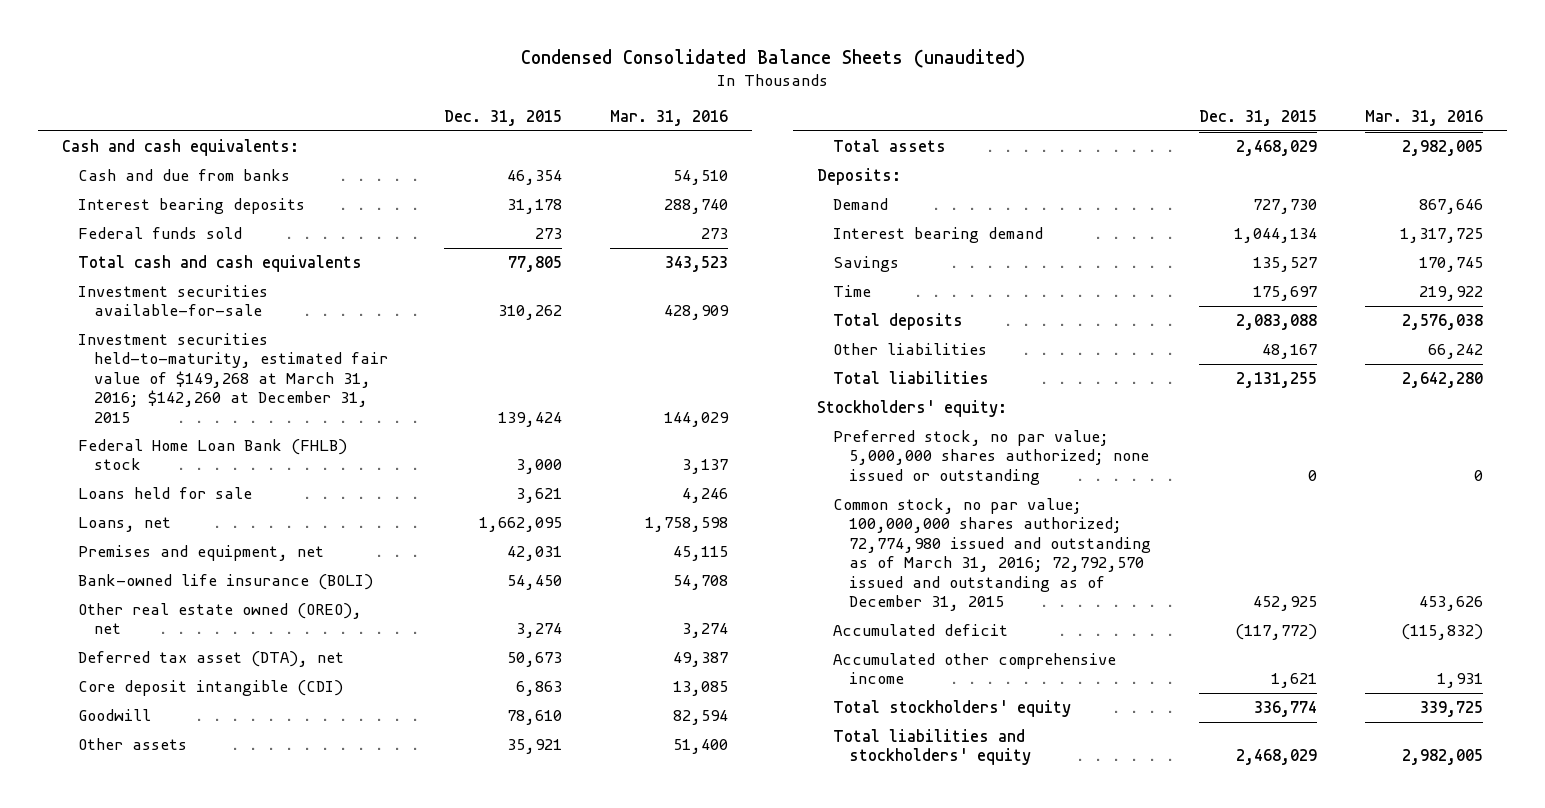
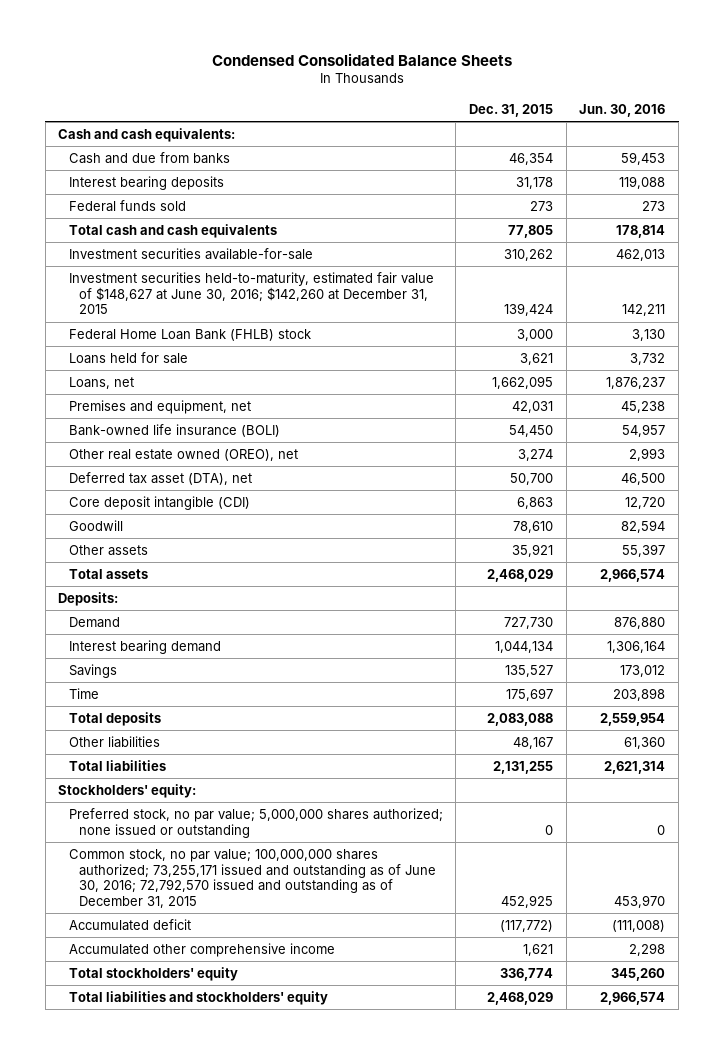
[520,48,1025,68] Condensed Consolidated Balance Sheets (unaudited) -> [211,52,512,66] Condensed Consolidated Balance Sheets
[610,110,729,127] Mar. 31, 2016 -> none
none -> [579,103,666,117] Jun. 30, 2016
[77,333,388,423] Investment securities held-to-maturity, estimated fair value of $149,268 at March 31, 2016; $142,260 at December 31, 2015 -> [68,272,434,315] Investment securities held-to-maturity, estimated fair value of $148,627 at June 30, 2016; $142,260 at December 31, 2015
[506,652,562,668] 50,673 -> [509,473,553,486] 50,700
[832,498,1151,612] Common stock, no par value; 100,000,000 shares authorized; 72,774,980 issued and outstanding as of March 31, 2016; 72,792,570 issued and outstanding as of December 31, 2015 -> [68,849,436,909] Common stock, no par value; 100,000,000 shares authorized; 73,255,171 issued and outstanding as of June 30, 2016; 72,792,570 issued and outstanding as of December 31, 2015

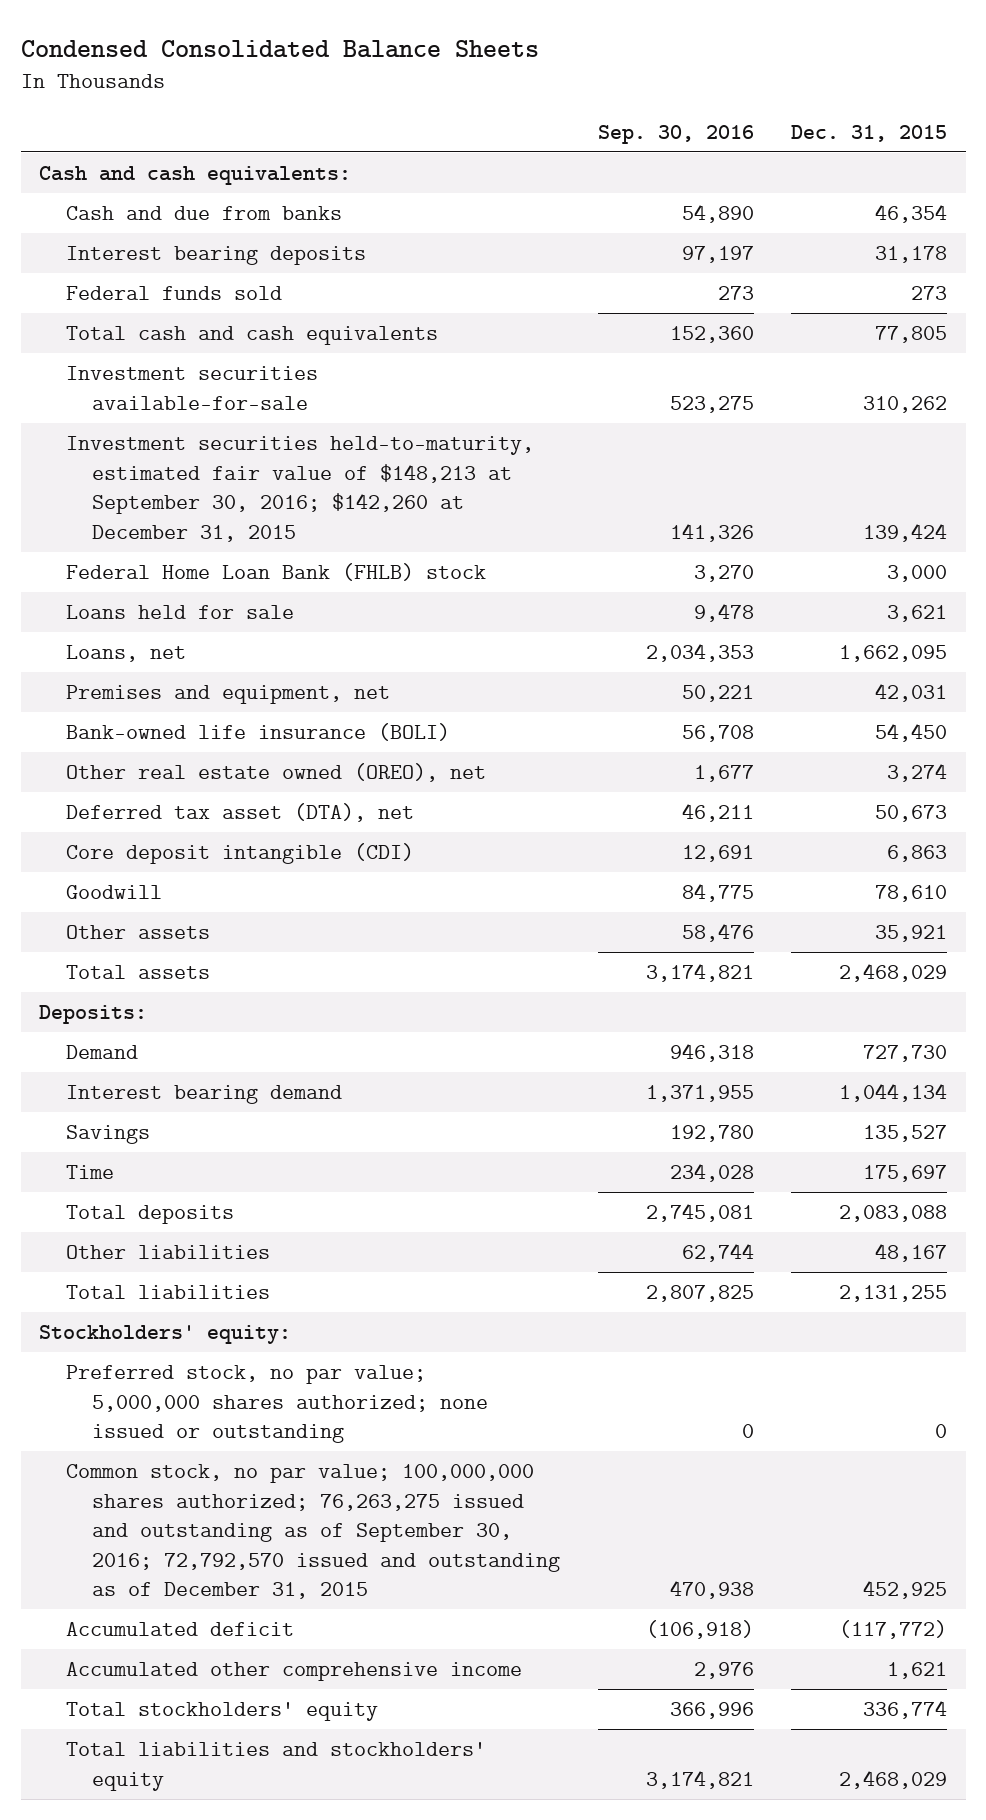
[579,103,666,117] Jun. 30, 2016 -> none
none -> [597,124,754,144] Sep. 30, 2016
[68,272,434,315] Investment securities held-to-maturity, estimated fair value of $148,627 at June 30, 2016; $142,260 at December 31, 2015 -> [65,436,534,542] Investment securities held-to-maturity, estimated fair value of $148,213 at September 30, 2016; $142,260 at December 31, 2015
[509,473,553,486] 50,700 -> [874,805,947,823] 50,673
[68,849,436,909] Common stock, no par value; 100,000,000 shares authorized; 73,255,171 issued and outstanding as of June 30, 2016; 72,792,570 issued and outstanding as of December 31, 2015 -> [65,1464,561,1600] Common stock, no par value; 100,000,000 shares authorized; 76,263,275 issued and outstanding as of September 30, 2016; 72,792,570 issued and outstanding as of December 31, 2015

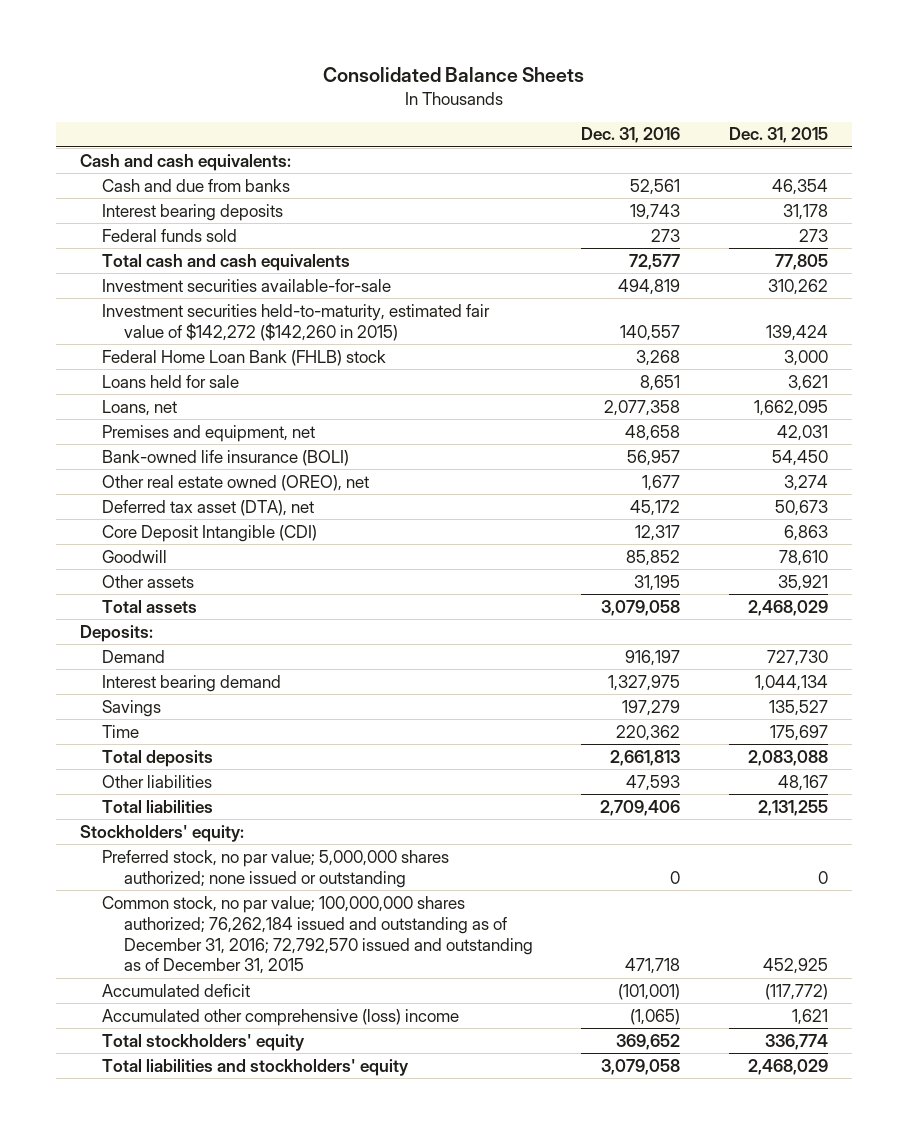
[20,39,539,58] Condensed Consolidated Balance Sheets -> [322,67,584,83] Consolidated Balance Sheets
[597,124,754,144] Sep. 30, 2016 -> none
none -> [581,127,681,144] Dec. 31, 2016
[65,436,534,542] Investment securities held-to-maturity, estimated fair value of $148,213 at September 30, 2016; $142,260 at December 31, 2015 -> [102,303,491,341] Investment securities held-to-maturity, estimated fair value of $142,272 ($142,260 in 2015)
[65,843,414,865] Core deposit intangible (CDI) -> [102,524,318,542] Core Deposit Intangible (CDI)
[65,1464,561,1600] Common stock, no par value; 100,000,000 shares authorized; 76,263,275 issued and outstanding as of September 30, 2016; 72,792,570 issued and outstanding as of December 31, 2015 -> [102,895,533,975] Common stock, no par value; 100,000,000 shares authorized; 76,262,184 issued and outstanding as of December 31, 2016; 72,792,570 issued and outstanding as of December 31, 2015
[65,1662,522,1682] Accumulated other comprehensive income -> [102,1008,460,1026] Accumulated other comprehensive (loss) income

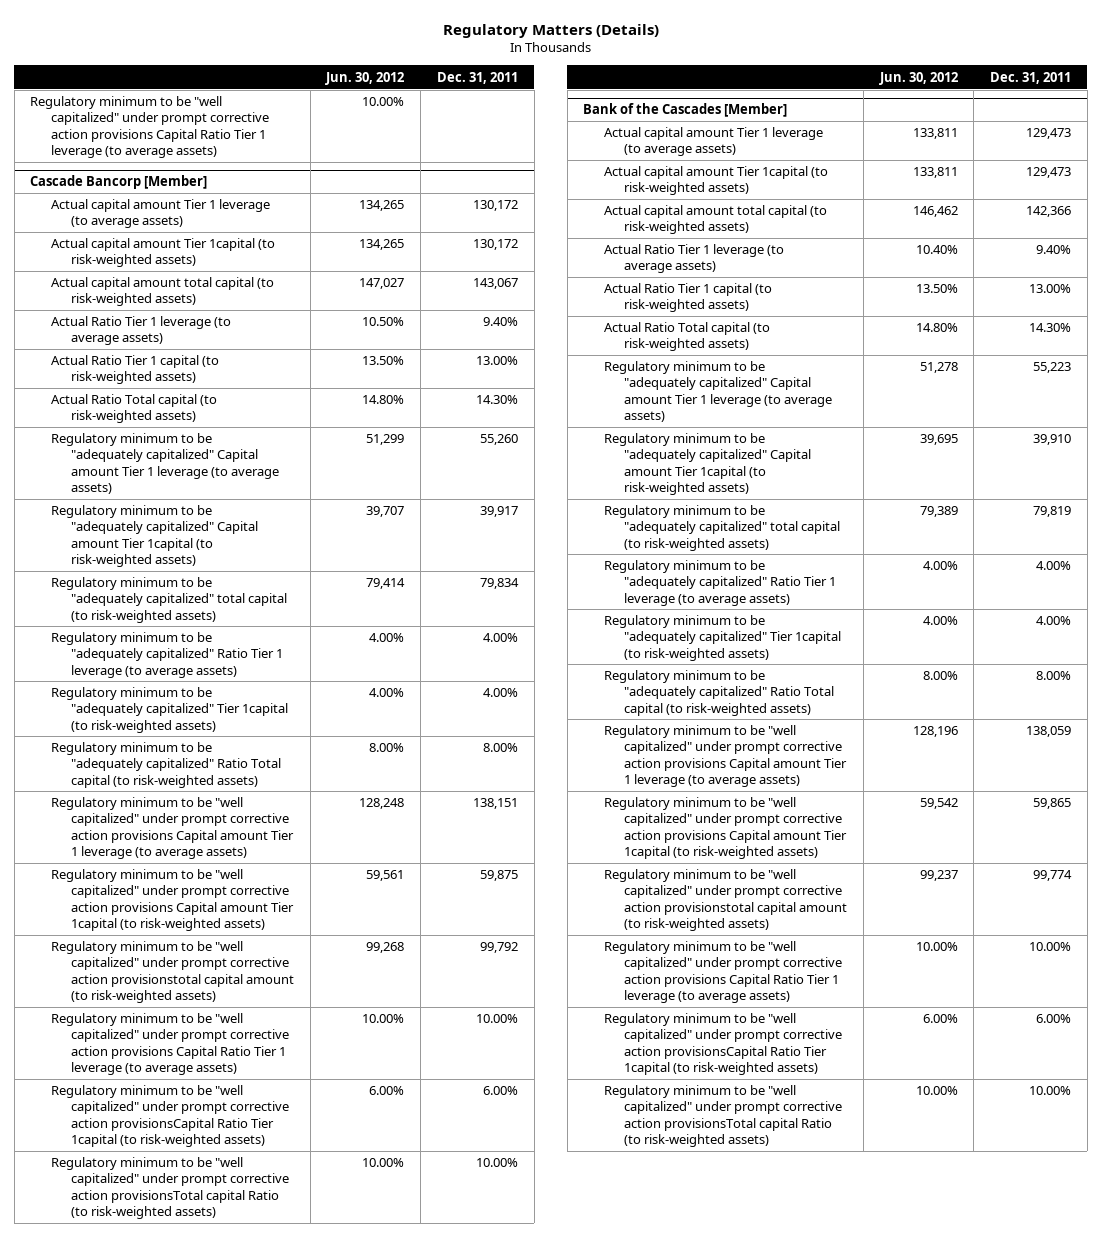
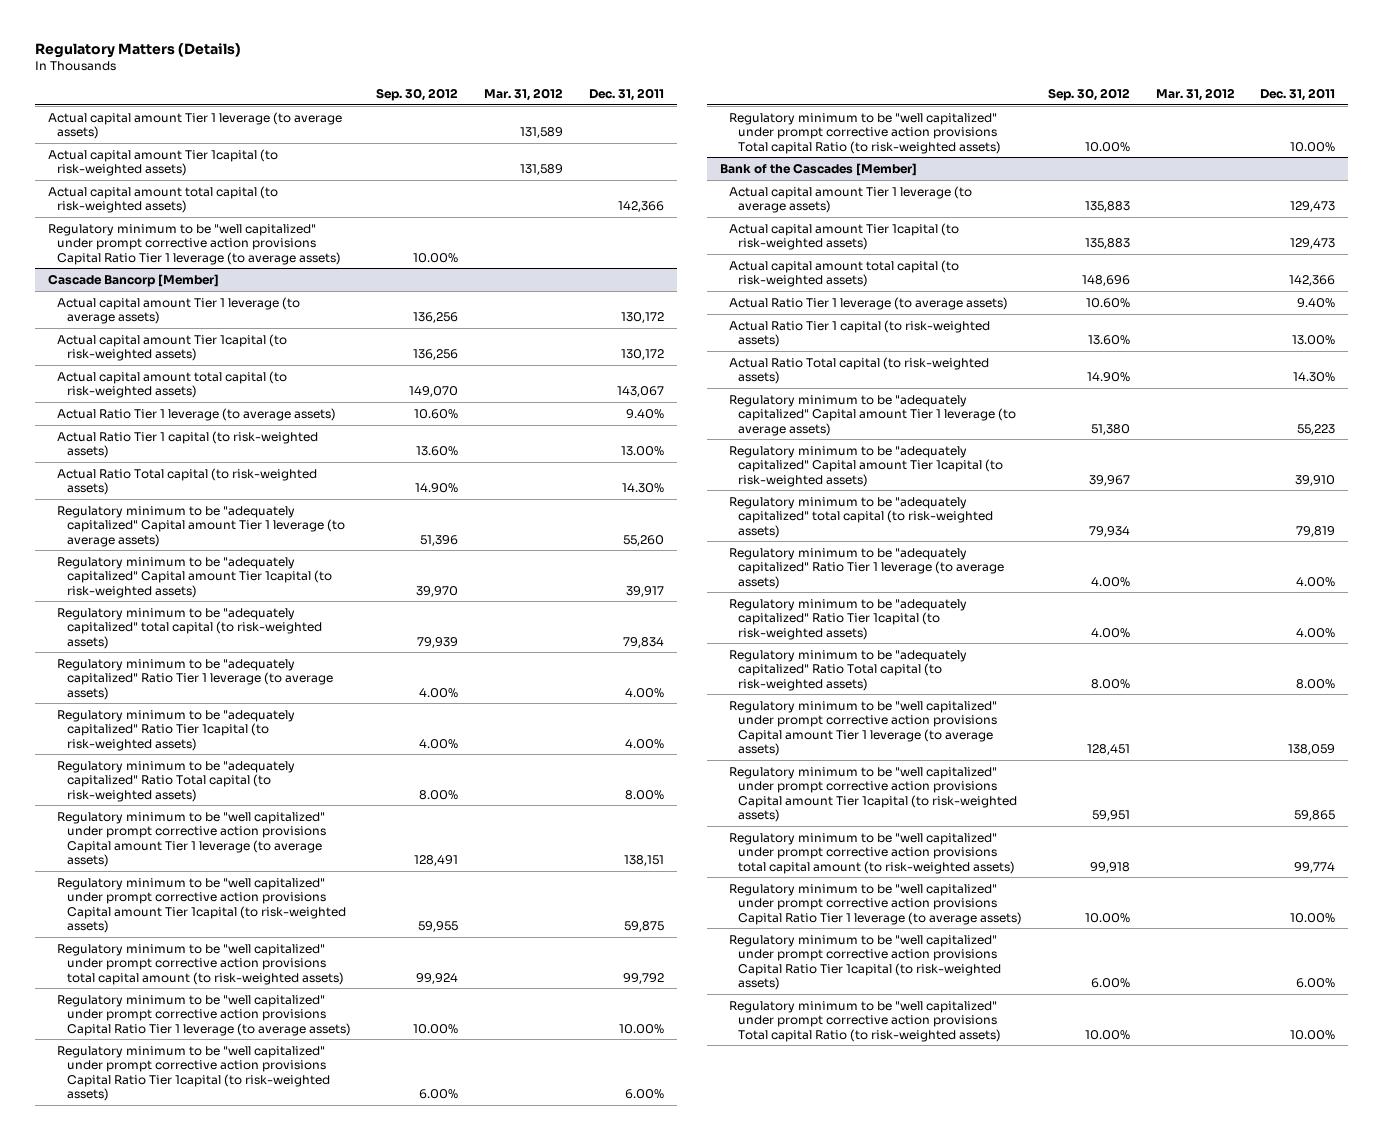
[325,71,405,85] Jun. 30, 2012 -> none
none -> [376,87,459,101] Sep. 30, 2012
none -> [484,87,564,101] Mar. 31, 2012
none -> [48,111,343,140] Actual capital amount Tier 1 leverage (to average assets)
none -> [48,148,279,177] Actual capital amount Tier 1capital (to risk-weighted assets)
none -> [48,185,279,214] Actual capital amount total capital (to risk-weighted assets)
[50,687,288,733] Regulatory minimum to be "adequately capitalized" Tier 1capital (to risk-weighted assets) -> [57,709,296,751] Regulatory minimum to be "adequately capitalized" Ratio Tier 1capital (to risk-weighted assets)
[50,941,294,1003] Regulatory minimum to be "well capitalized" under prompt corrective action provisionstotal capital amount (to risk-weighted assets) -> [57,943,344,985] Regulatory minimum to be "well capitalized" under prompt corrective action provisions total capital amount (to risk-weighted assets)
[50,1085,289,1147] Regulatory minimum to be "well capitalized" under prompt corrective action provisionsCapital Ratio Tier 1capital (to risk-weighted assets) -> [57,1045,330,1101] Regulatory minimum to be "well capitalized" under prompt corrective action provisions Capital Ratio Tier 1capital (to risk-weighted assets)
[50,1157,289,1219] Regulatory minimum to be "well capitalized" under prompt corrective action provisionsTotal capital Ratio (to risk-weighted assets) -> [728,112,1002,154] Regulatory minimum to be "well capitalized" under prompt corrective action provisions Total capital Ratio (to risk-weighted assets)
[603,615,841,661] Regulatory minimum to be "adequately capitalized" Tier 1capital (to risk-weighted assets) -> [728,598,967,640] Regulatory minimum to be "adequately capitalized" Ratio Tier 1capital (to risk-weighted assets)
[603,869,847,931] Regulatory minimum to be "well capitalized" under prompt corrective action provisionstotal capital amount (to risk-weighted assets) -> [728,832,1016,874] Regulatory minimum to be "well capitalized" under prompt corrective action provisions total capital amount (to risk-weighted assets)
[603,1013,842,1075] Regulatory minimum to be "well capitalized" under prompt corrective action provisionsCapital Ratio Tier 1capital (to risk-weighted assets) -> [728,934,1002,990] Regulatory minimum to be "well capitalized" under prompt corrective action provisions Capital Ratio Tier 1capital (to risk-weighted assets)
[603,1085,842,1147] Regulatory minimum to be "well capitalized" under prompt corrective action provisionsTotal capital Ratio (to risk-weighted assets) -> [728,1000,1002,1042] Regulatory minimum to be "well capitalized" under prompt corrective action provisions Total capital Ratio (to risk-weighted assets)

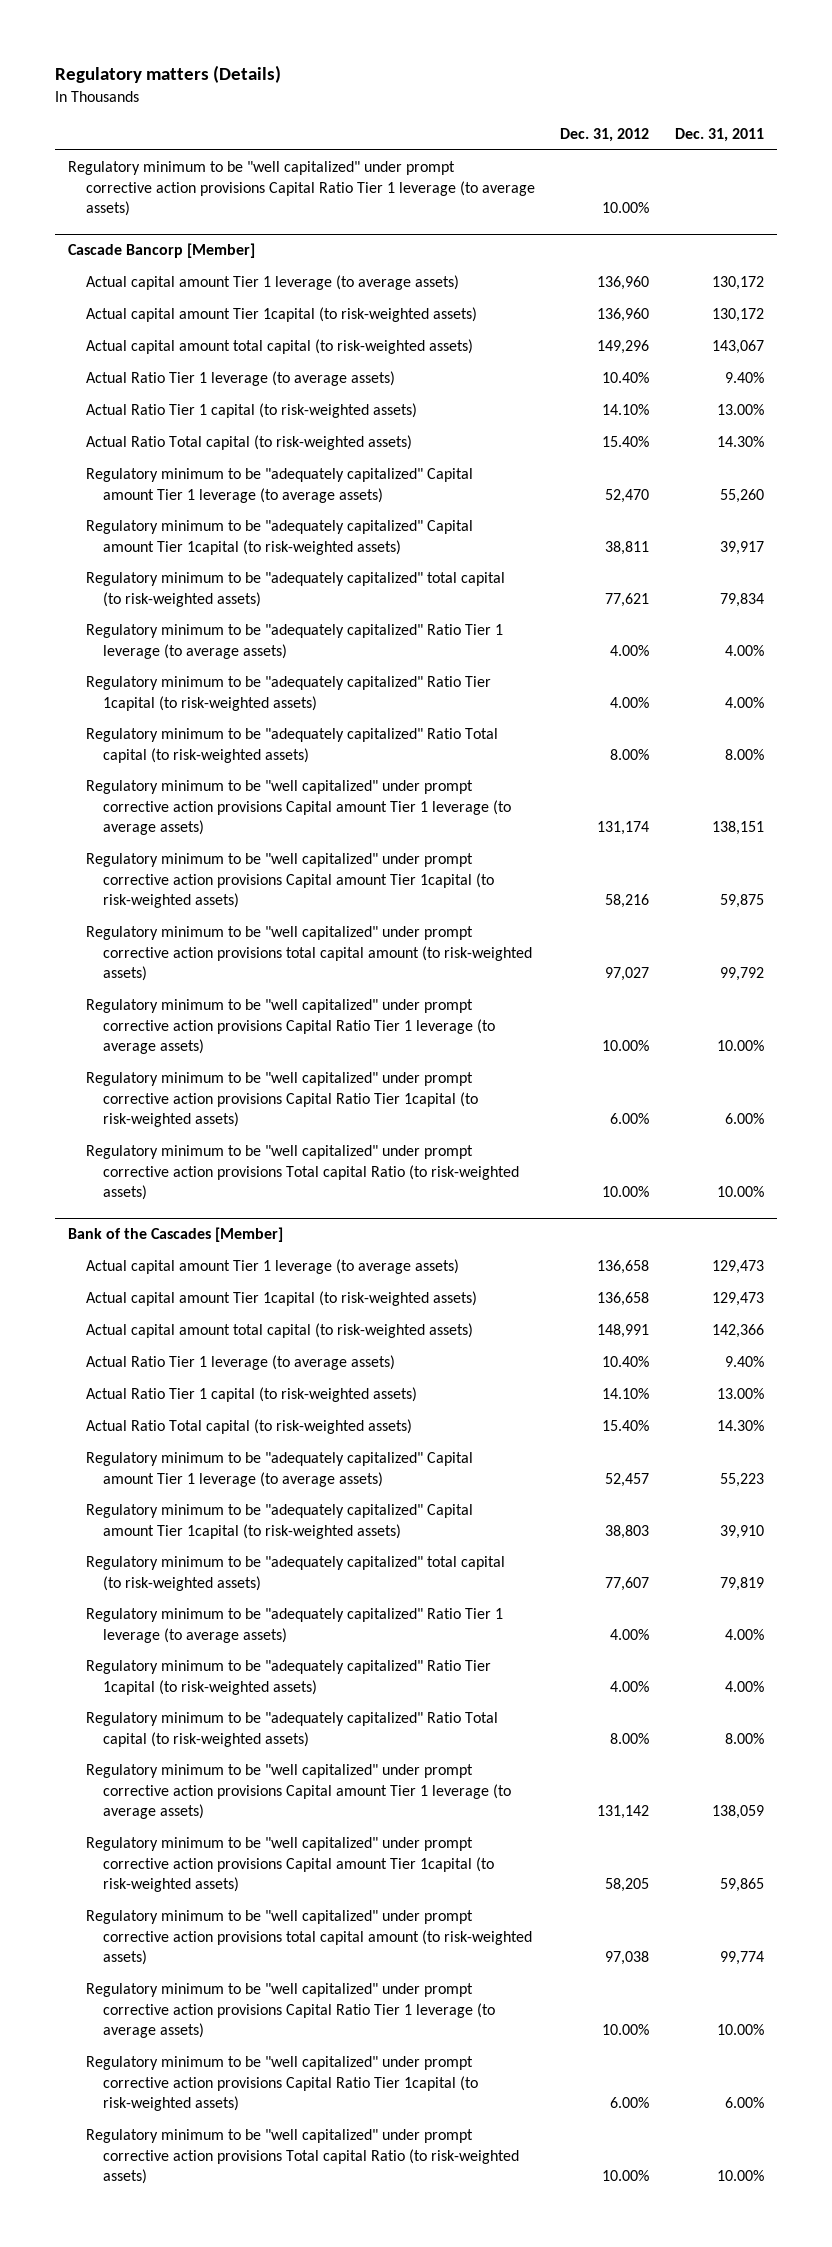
[35,42,242,58] Regulatory Matters (Details) -> [55,64,282,83] Regulatory matters (Details)
[376,87,459,101] Sep. 30, 2012 -> none
[484,87,564,101] Mar. 31, 2012 -> none
none -> [560,128,650,143] Dec. 31, 2012
[48,111,343,140] Actual capital amount Tier 1 leverage (to average assets) -> none
[48,148,279,177] Actual capital amount Tier 1capital (to risk-weighted assets) -> none
[48,185,279,214] Actual capital amount total capital (to risk-weighted assets) -> none

